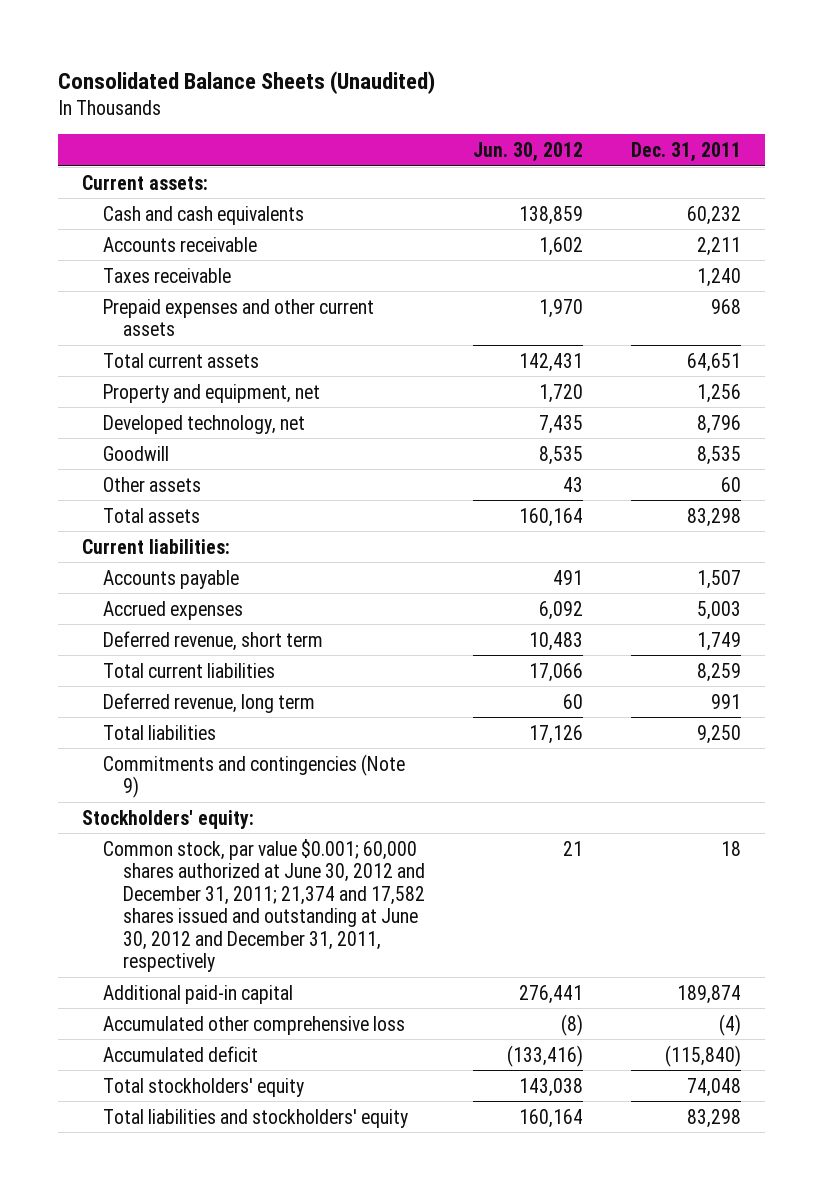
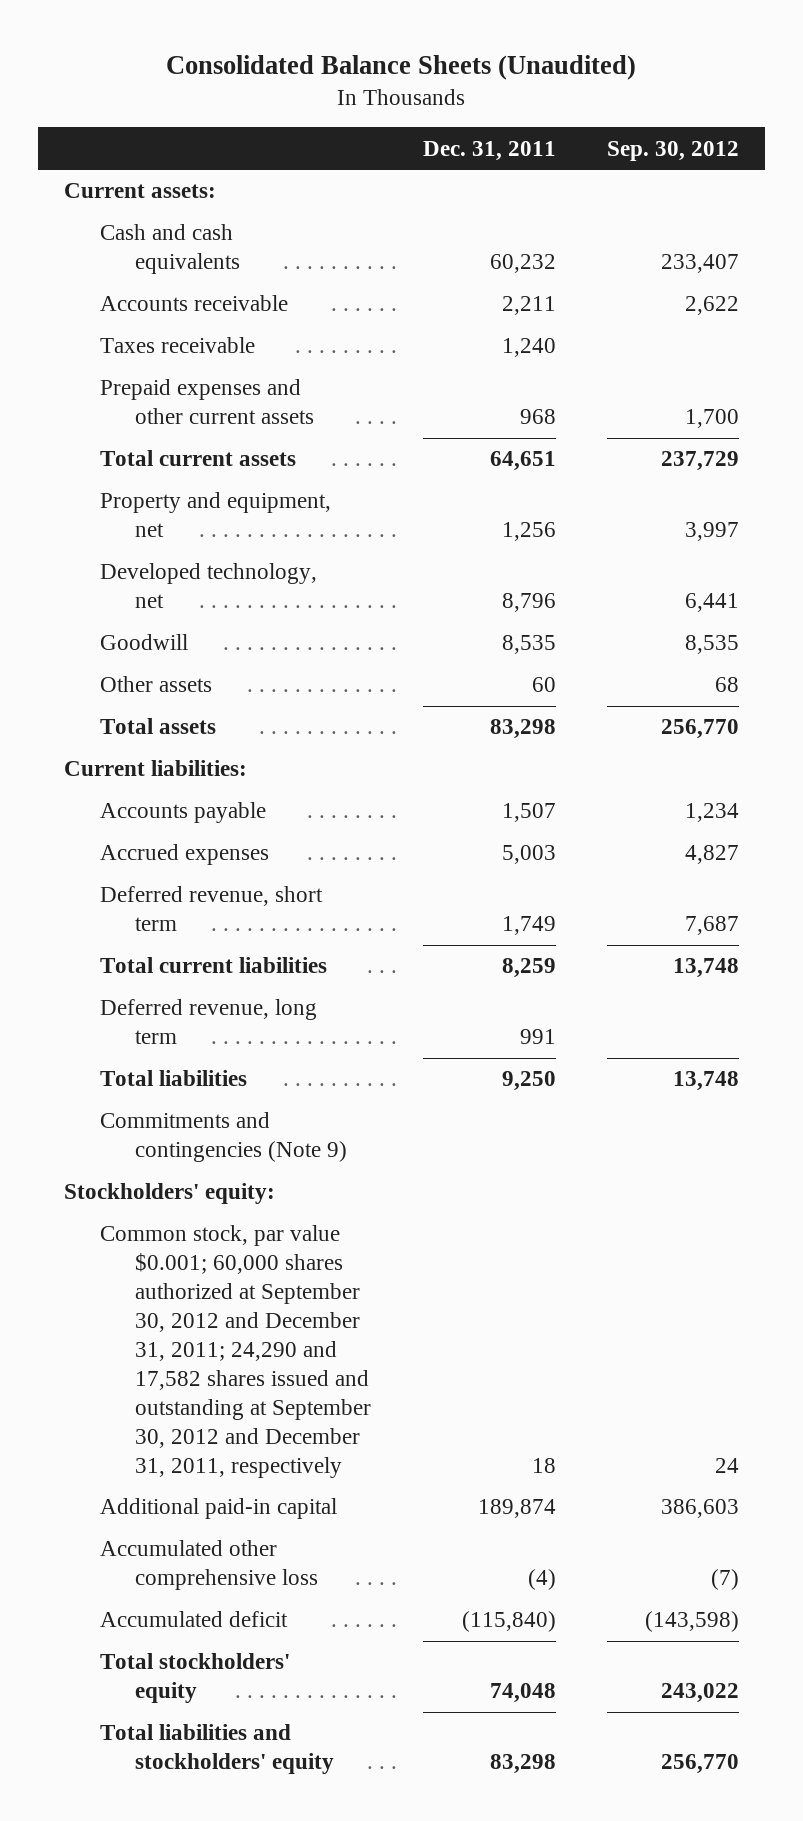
[472,142,583,163] Jun. 30, 2012 -> none
none -> [606,140,739,161] Sep. 30, 2012
[102,838,426,973] Common stock, par value $0.001; 60,000 shares authorized at June 30, 2012 and December 31, 2011; 21,374 and 17,582 shares issued and outstanding at June 30, 2012 and December 31, 2011, respectively -> [99,1225,372,1478] Common stock, par value $0.001; 60,000 shares authorized at September 30, 2012 and December 31, 2011; 24,290 and 17,582 shares issued and outstanding at September 30, 2012 and December 31, 2011, respectively

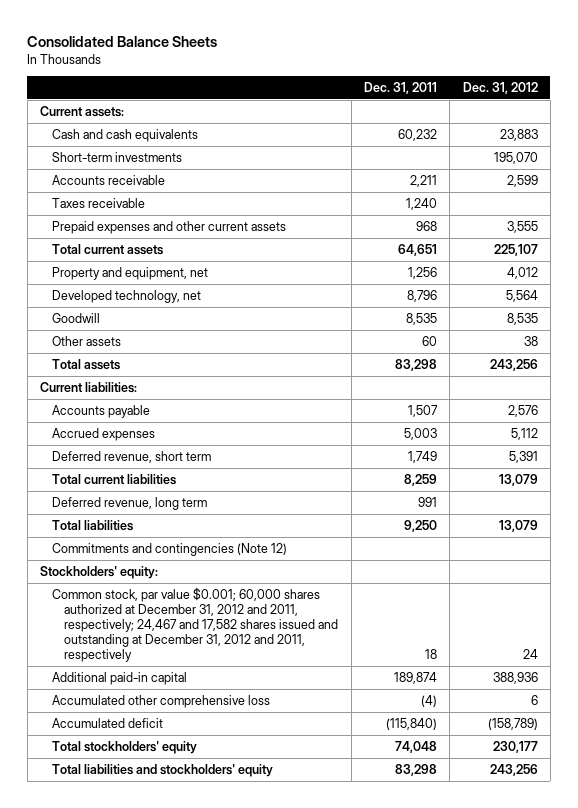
[166,54,637,80] Consolidated Balance Sheets (Unaudited) -> [27,35,218,47] Consolidated Balance Sheets
[606,140,739,161] Sep. 30, 2012 -> none
none -> [462,81,538,94] Dec. 31, 2012
none -> [52,151,183,162] Short-term investments
[99,1112,348,1163] Commitments and contingencies (Note 9) -> [52,542,288,556] Commitments and contingencies (Note 12)
[99,1225,372,1478] Common stock, par value $0.001; 60,000 shares authorized at September 30, 2012 and December 31, 2011; 24,290 and 17,582 shares issued and outstanding at September 30, 2012 and December 31, 2011, respectively -> [52,586,339,662] Common stock, par value $0.001; 60,000 shares authorized at December 31, 2012 and 2011, respectively; 24,467 and 17,582 shares issued and outstanding at December 31, 2012 and 2011, respectively

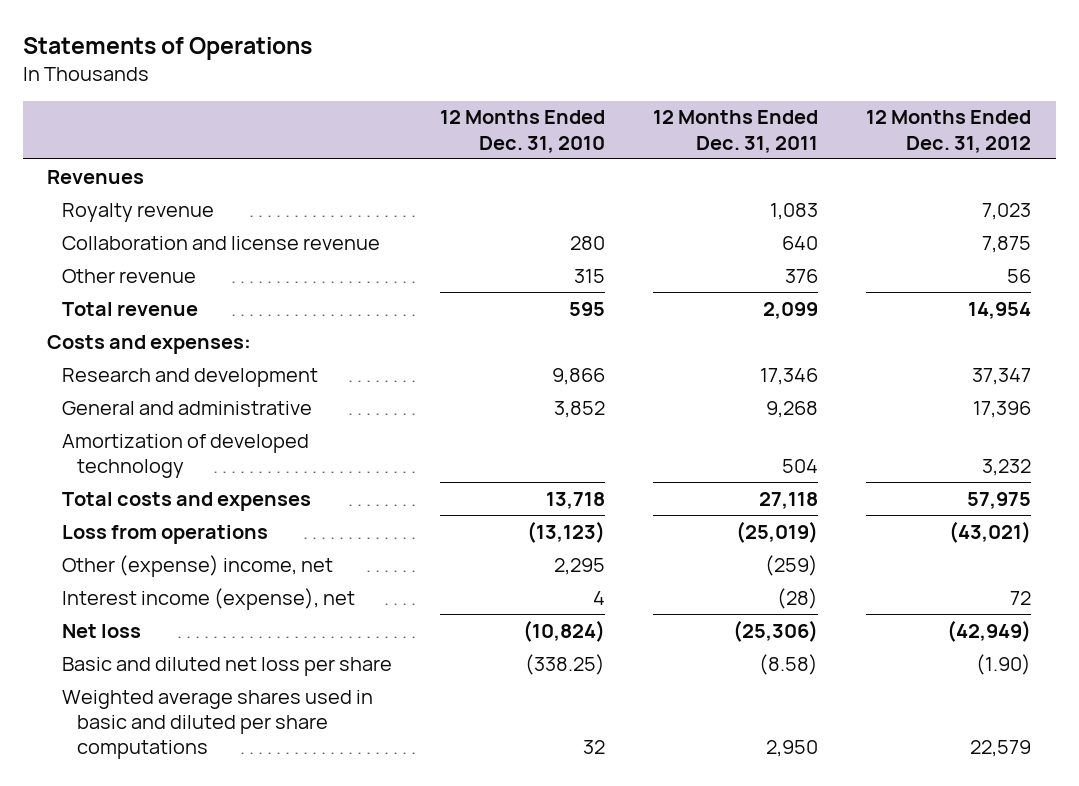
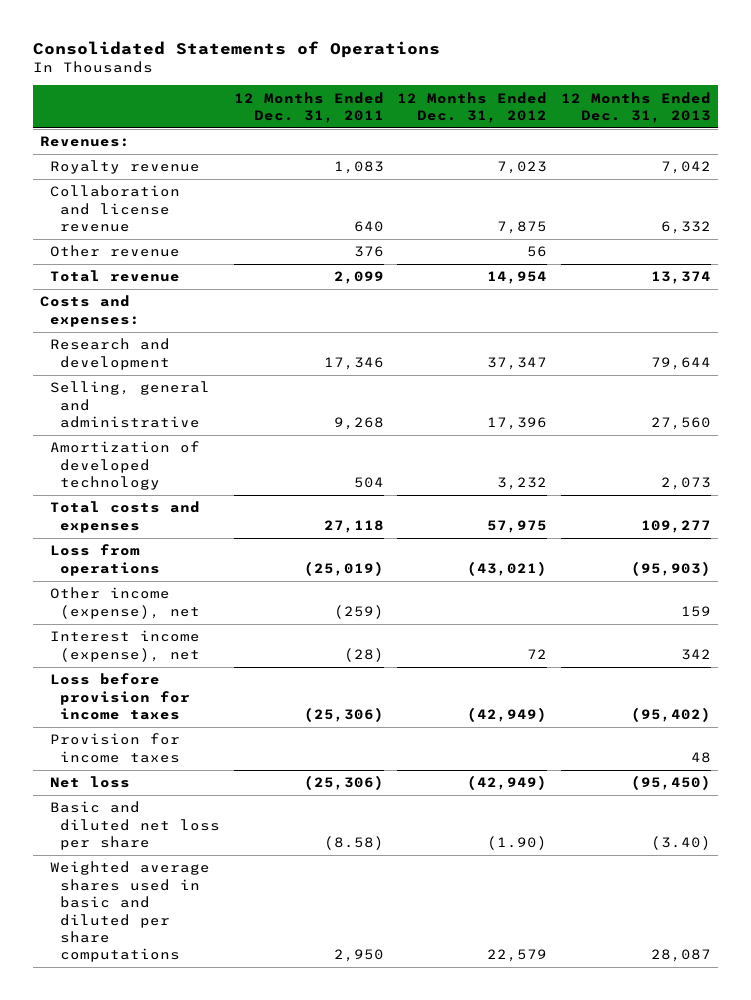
[22,36,312,60] Statements of Operations -> [32,40,440,58] Consolidated Statements of Operations
[440,110,606,153] 12 Months Ended Dec. 31, 2010 -> none
none -> [561,91,712,124] 12 Months Ended Dec. 31, 2013
[47,169,145,184] Revenues -> [39,136,130,148] Revenues:
[61,400,312,415] General and administrative -> [49,381,210,429] Selling, general and administrative
[61,554,333,577] Other (expense) income, net -> [49,587,200,619] Other income (expense), net
none -> [49,673,190,721] Loss before provision for income taxes
none -> [49,733,180,763] Provision for income taxes

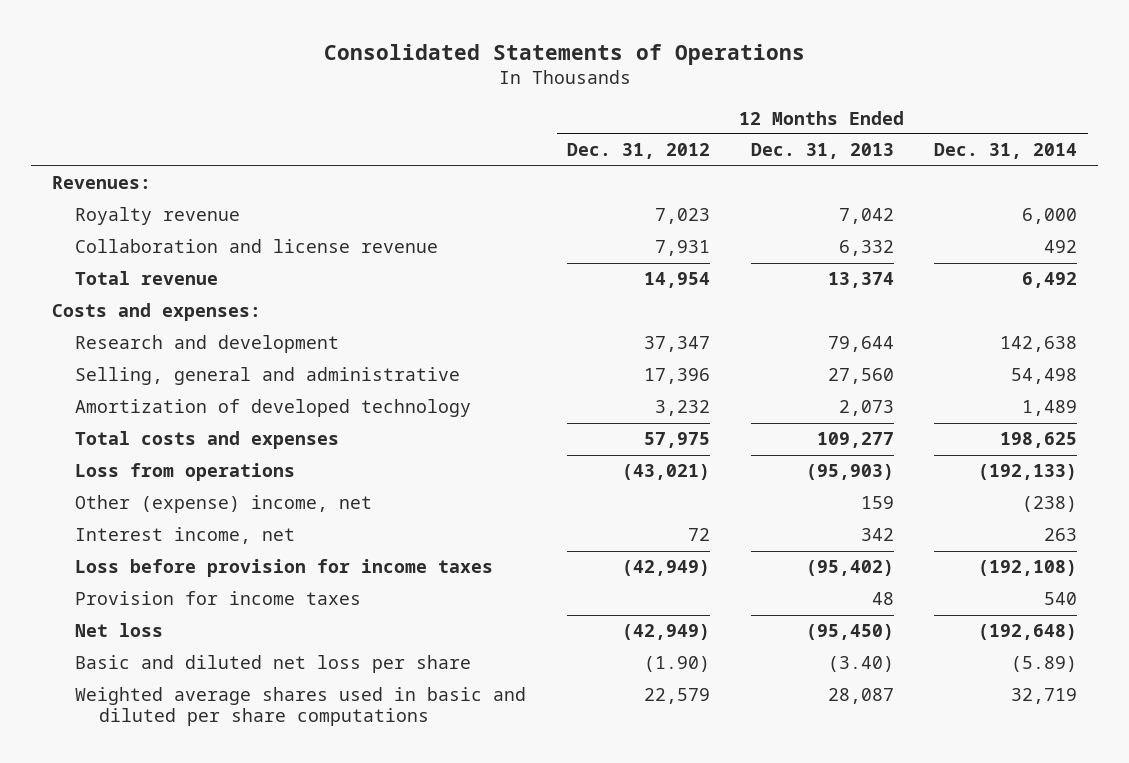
[233,91,384,124] 12 Months Ended Dec. 31, 2011 -> none
none -> [934,143,1078,160] Dec. 31, 2014
[49,245,180,258] Other revenue -> none
[497,221,548,235] 7,875 -> [655,240,711,257] 7,931
[49,587,200,619] Other income (expense), net -> [75,495,373,514] Other (expense) income, net
[49,630,200,662] Interest income (expense), net -> [75,527,296,545] Interest income, net

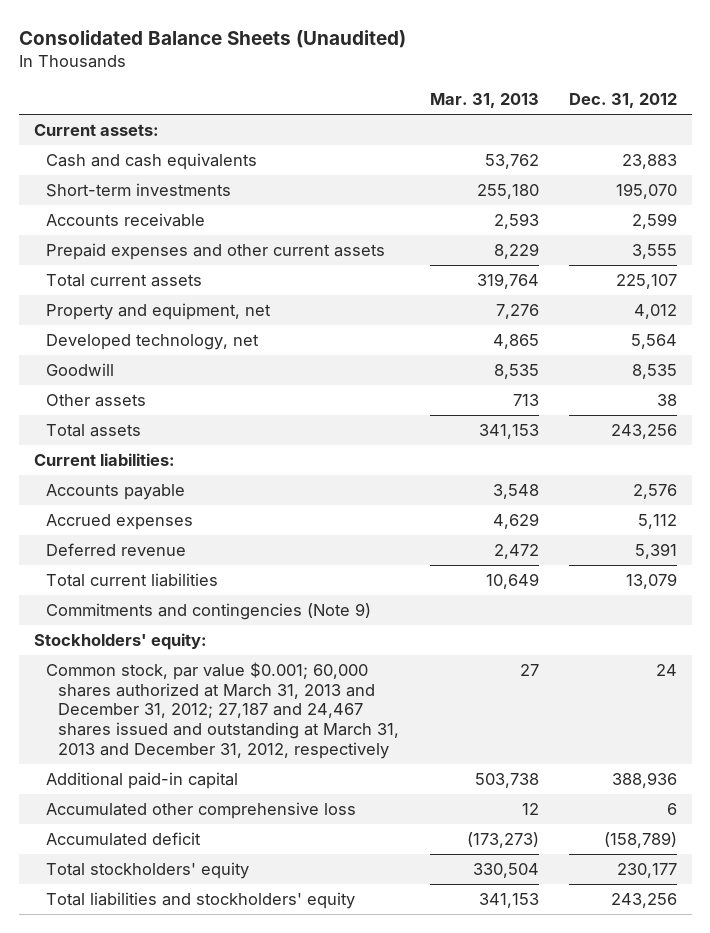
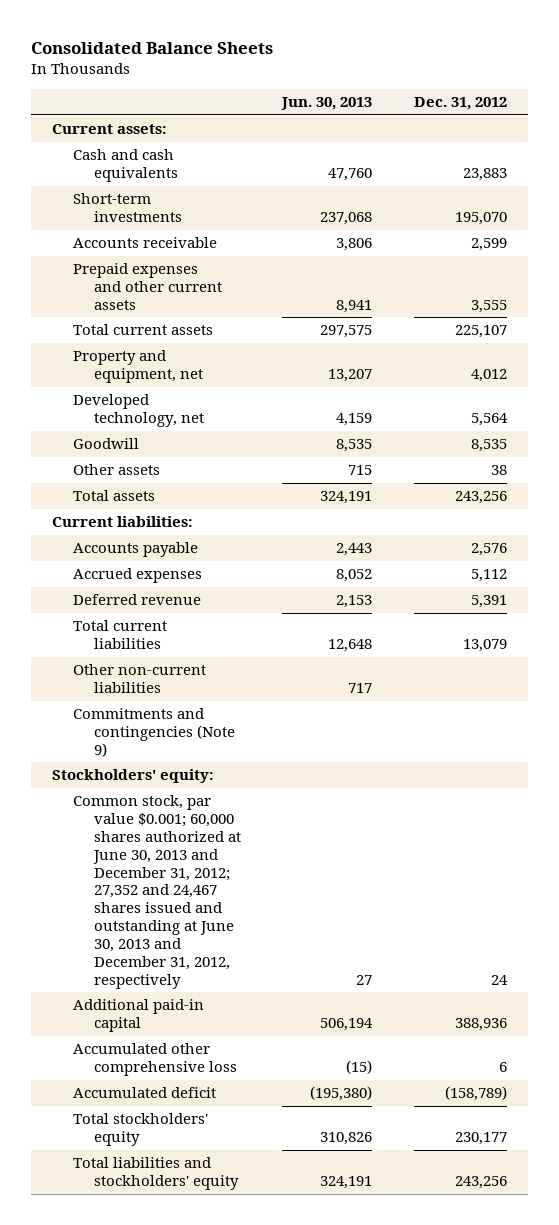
[18,29,406,48] Consolidated Balance Sheets (Unaudited) -> [31,42,274,55] Consolidated Balance Sheets
[429,93,539,109] Mar. 31, 2013 -> none
none -> [281,97,373,111] Jun. 30, 2013
none -> [72,664,206,694] Other non-current liabilities
[46,662,400,759] Common stock, par value $0.001; 60,000 shares authorized at March 31, 2013 and December 31, 2012; 27,187 and 24,467 shares issued and outstanding at March 31, 2013 and December 31, 2012, respectively -> [72,795,241,989] Common stock, par value $0.001; 60,000 shares authorized at June 30, 2013 and December 31, 2012; 27,352 and 24,467 shares issued and outstanding at June 30, 2013 and December 31, 2012, respectively

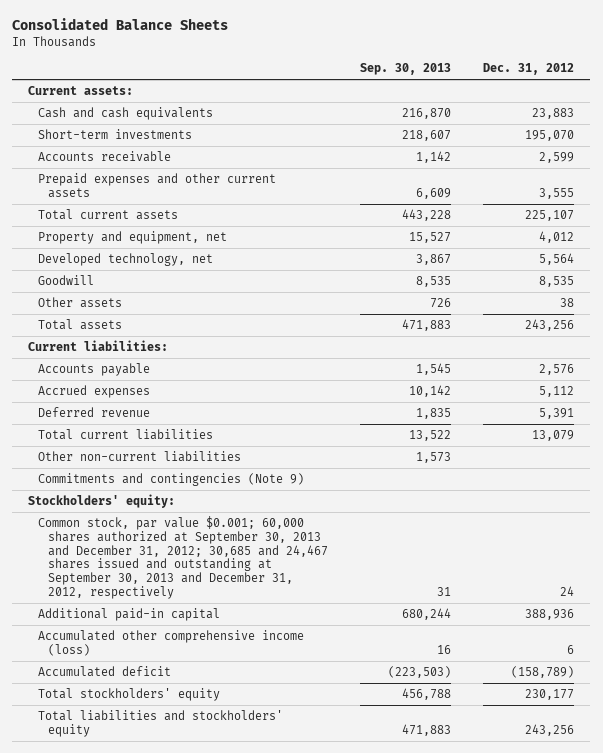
[281,97,373,111] Jun. 30, 2013 -> none
none -> [360,63,452,76] Sep. 30, 2013
[72,795,241,989] Common stock, par value $0.001; 60,000 shares authorized at June 30, 2013 and December 31, 2012; 27,352 and 24,467 shares issued and outstanding at June 30, 2013 and December 31, 2012, respectively -> [38,515,329,599] Common stock, par value $0.001; 60,000 shares authorized at September 30, 2013 and December 31, 2012; 30,685 and 24,467 shares issued and outstanding at September 30, 2013 and December 31, 2012, respectively
[72,1043,237,1077] Accumulated other comprehensive loss -> [38,629,305,656] Accumulated other comprehensive income (loss)

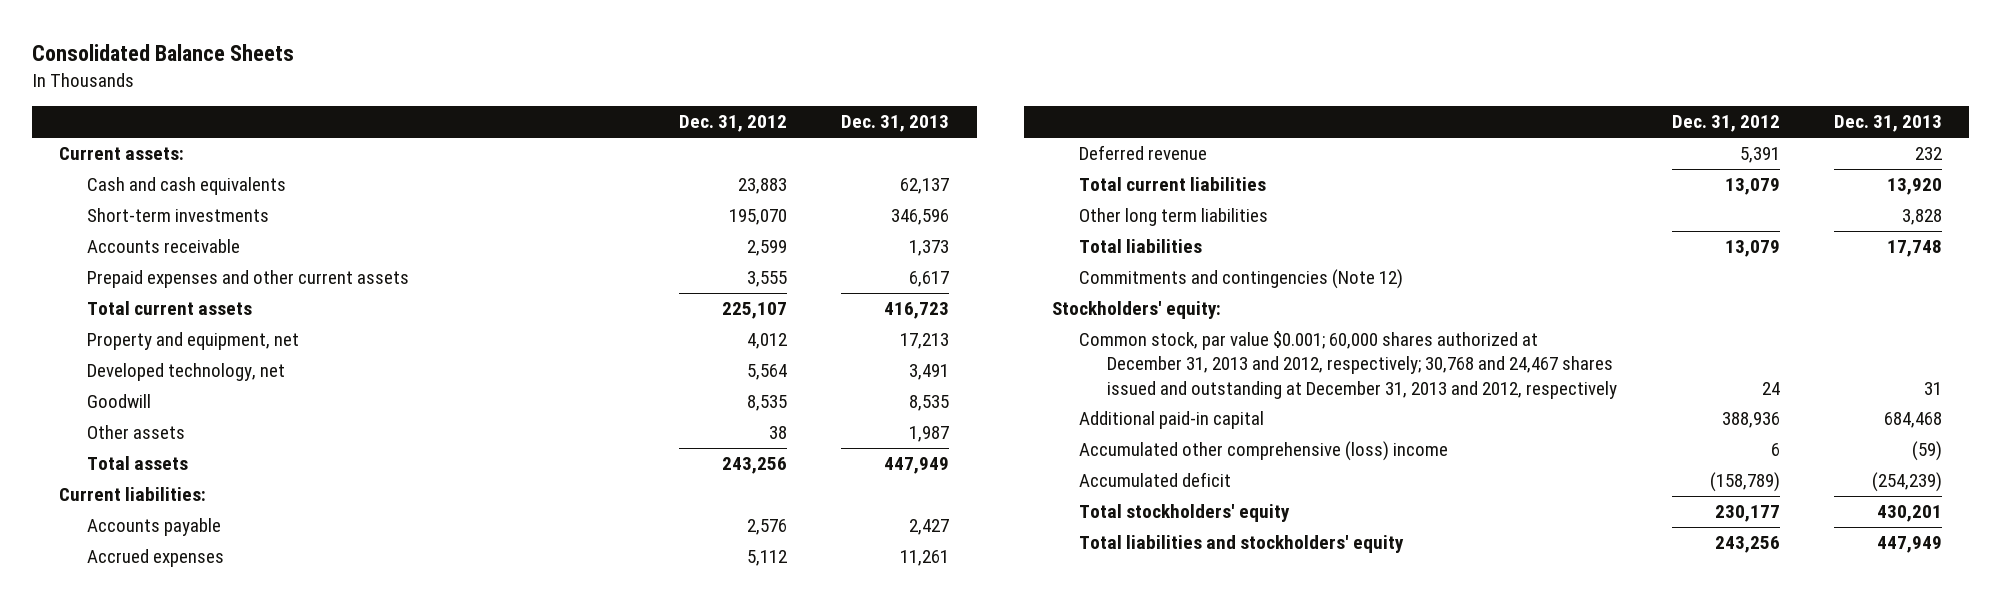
[360,63,452,76] Sep. 30, 2013 -> none
none -> [841,115,950,133] Dec. 31, 2013
[38,450,242,462] Other non-current liabilities -> [1079,208,1269,227] Other long term liabilities
none -> [1079,239,1203,254] Total liabilities
[38,472,305,486] Commitments and contingencies (Note 9) -> [1079,269,1404,290] Commitments and contingencies (Note 12)
[38,515,329,599] Common stock, par value $0.001; 60,000 shares authorized at September 30, 2013 and December 31, 2012; 30,685 and 24,467 shares issued and outstanding at September 30, 2013 and December 31, 2012, respectively -> [1079,331,1618,399] Common stock, par value $0.001; 60,000 shares authorized at December 31, 2013 and 2012, respectively; 30,768 and 24,467 shares issued and outstanding at December 31, 2013 and 2012, respectively
[38,629,305,656] Accumulated other comprehensive income (loss) -> [1079,441,1449,462] Accumulated other comprehensive (loss) income

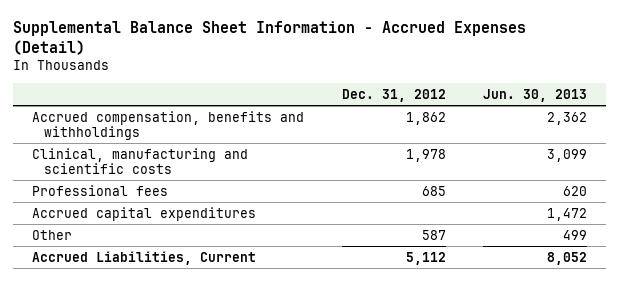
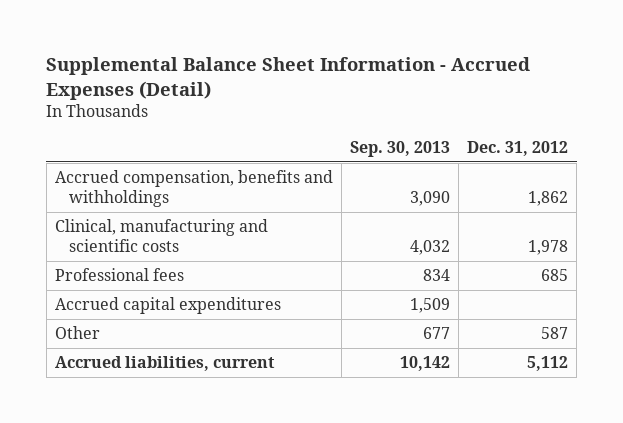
[483,88,588,102] Jun. 30, 2013 -> none
none -> [349,141,450,158] Sep. 30, 2013
[32,250,257,265] Accrued Liabilities, Current -> [54,356,275,372] Accrued liabilities, current

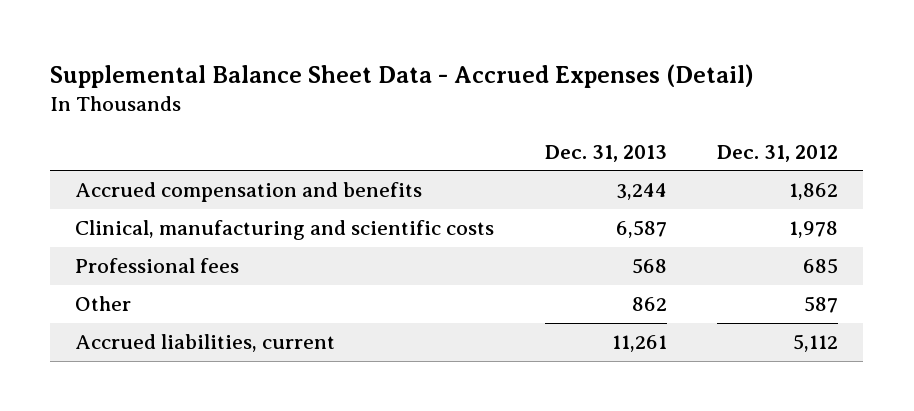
[46,56,531,100] Supplemental Balance Sheet Information - Accrued Expenses (Detail) -> [50,63,755,88] Supplemental Balance Sheet Data - Accrued Expenses (Detail)
[349,141,450,158] Sep. 30, 2013 -> none
none -> [544,144,667,162] Dec. 31, 2013
[54,170,333,208] Accrued compensation, benefits and withholdings -> [75,182,423,203] Accrued compensation and benefits
[54,297,281,315] Accrued capital expenditures -> none

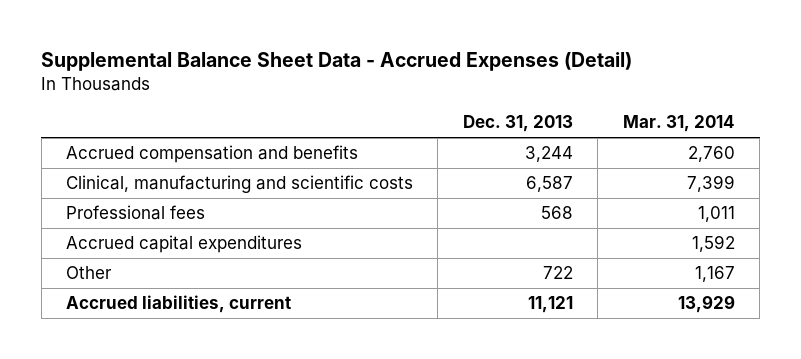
[717,144,839,162] Dec. 31, 2012 -> none
none -> [622,115,735,133] Mar. 31, 2014
none -> [65,235,302,254] Accrued capital expenditures
[631,297,667,312] 862 -> [542,266,573,280] 722
[611,335,667,353] 11,261 -> [527,296,573,314] 11,121

